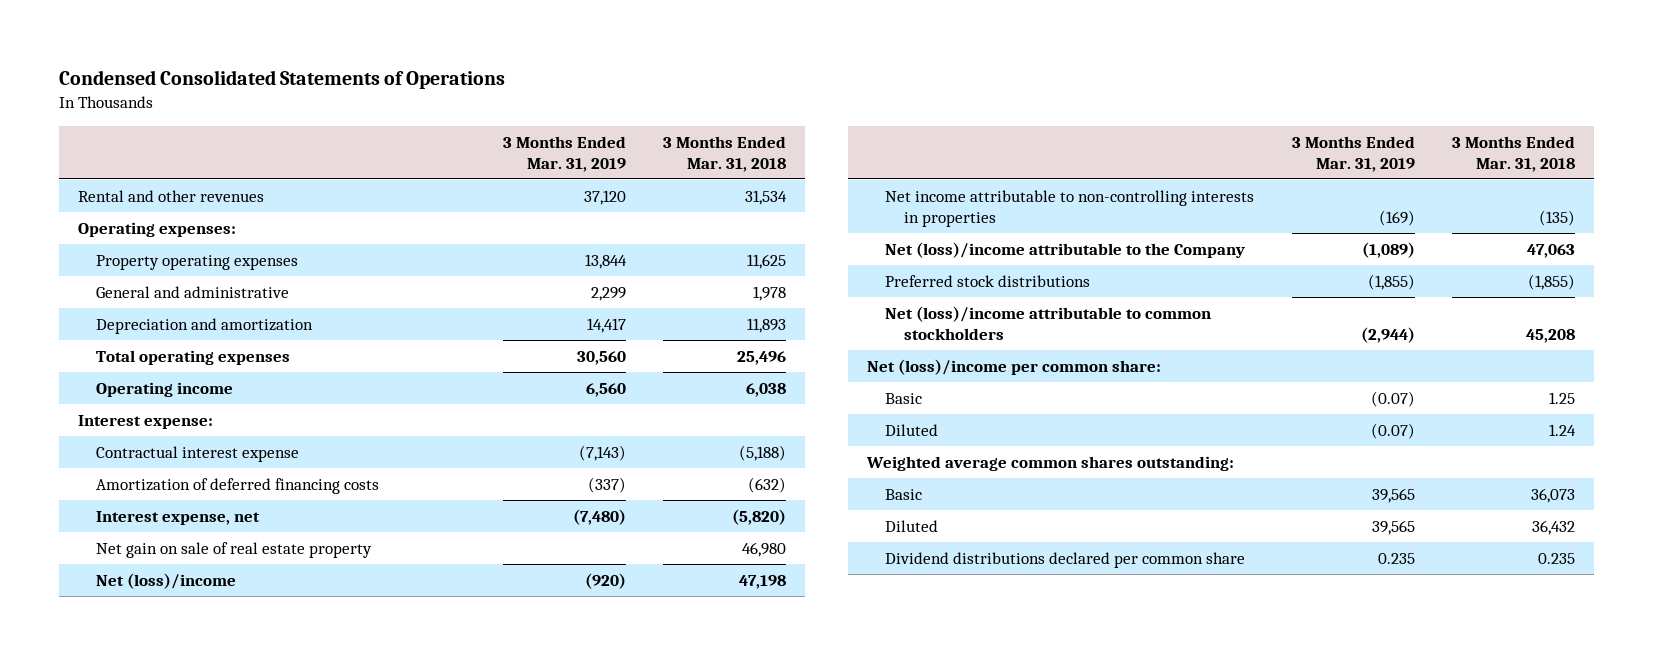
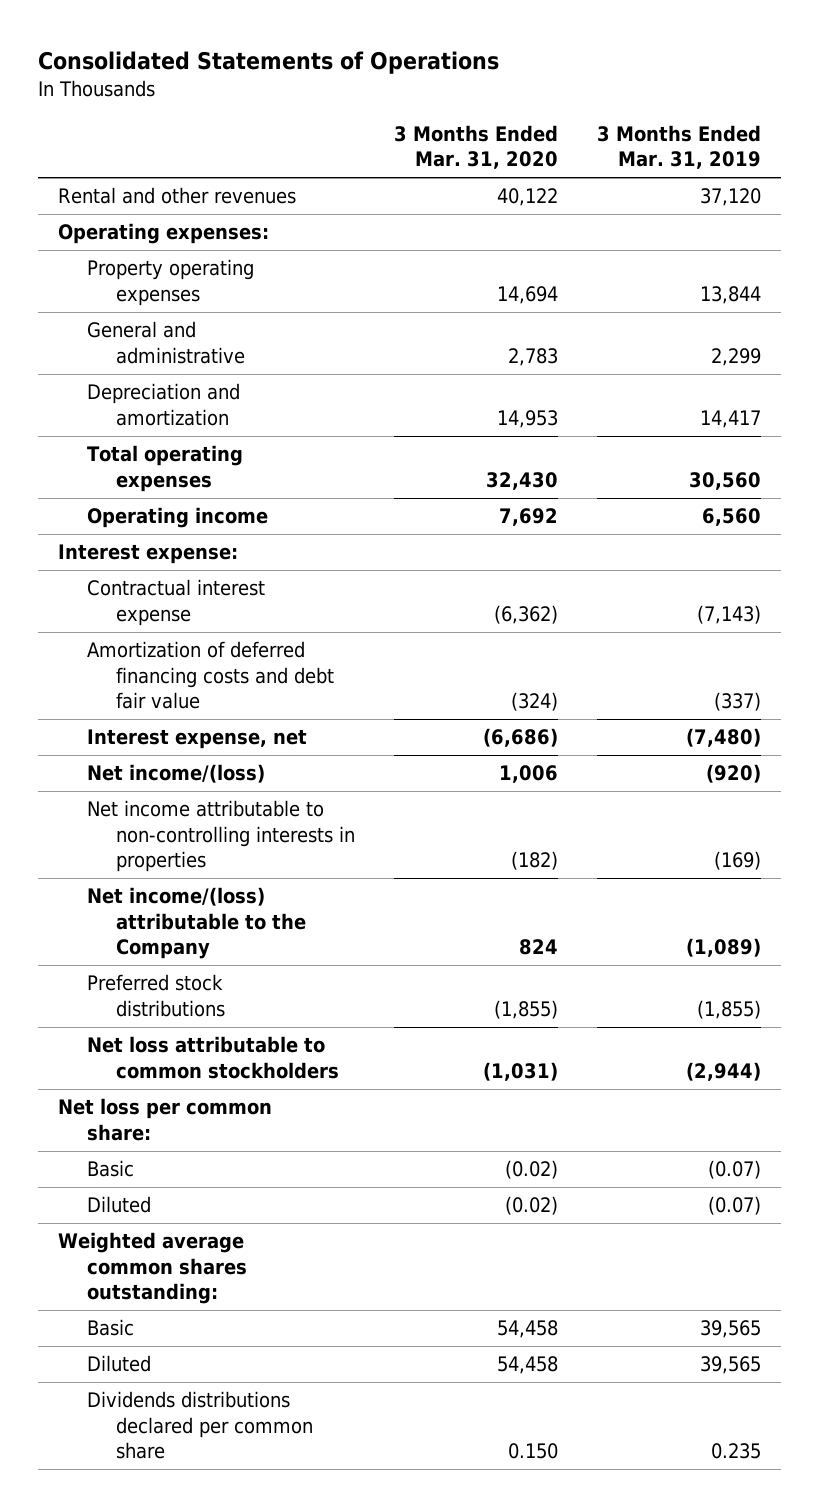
[58,70,505,90] Condensed Consolidated Statements of Operations -> [38,50,500,74] Consolidated Statements of Operations
[663,135,787,172] 3 Months Ended Mar. 31, 2018 -> none
none -> [393,124,558,170] 3 Months Ended Mar. 31, 2020
[96,477,380,494] Amortization of deferred financing costs -> [86,641,334,710] Amortization of deferred financing costs and debt fair value
[96,541,373,558] Net gain on sale of real estate property -> none
[96,572,237,589] Net (loss)/income -> [86,764,265,784] Net income/(loss)
[885,241,1246,258] Net (loss)/income attributable to the Company -> [86,887,306,960] Net income/(loss) attributable to the Company
[885,305,1212,341] Net (loss)/income attributable to common stockholders -> [86,1036,339,1079] Net loss attributable to common stockholders
[866,358,1161,375] Net (loss)/income per common share: -> [57,1098,272,1141] Net loss per common share:
[885,551,1246,568] Dividend distributions declared per common share -> [86,1391,313,1460] Dividends distributions declared per common share

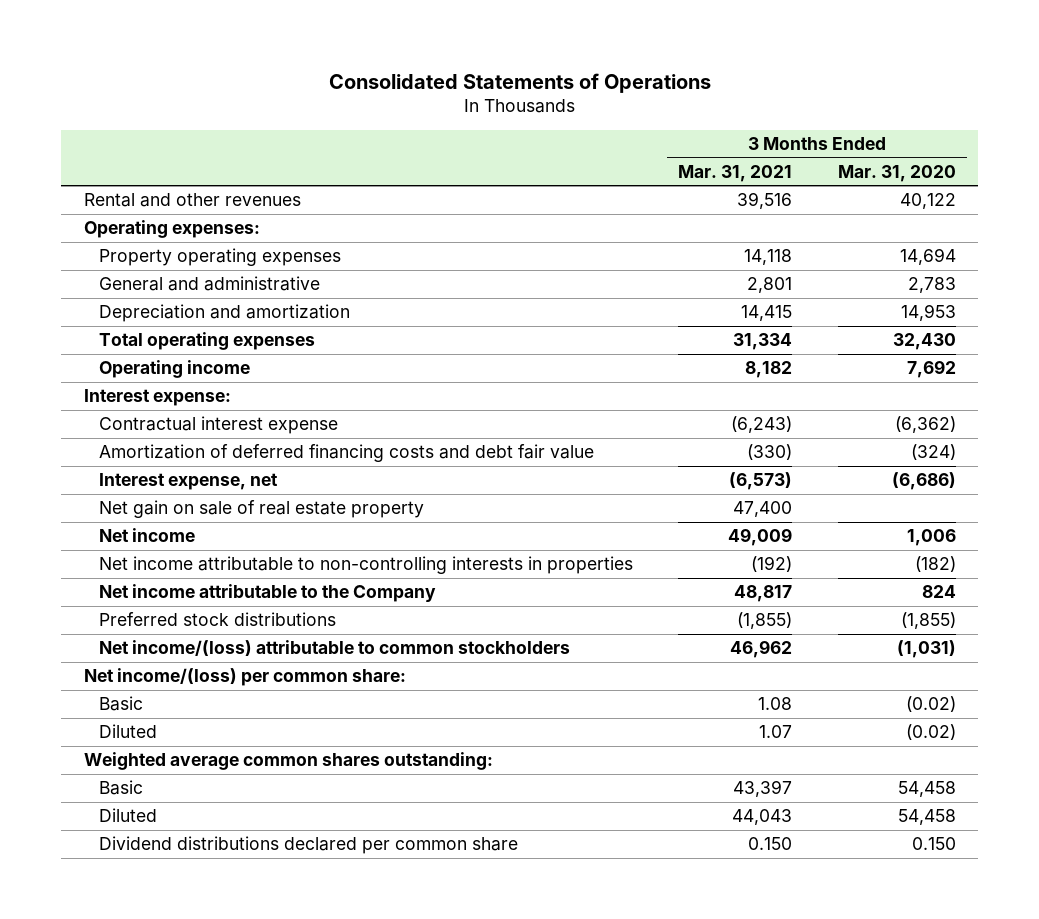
[597,124,762,170] 3 Months Ended Mar. 31, 2019 -> none
none -> [678,164,793,182] Mar. 31, 2021
none -> [99,500,425,519] Net gain on sale of real estate property
[86,764,265,784] Net income/(loss) -> [99,528,196,543] Net income
[86,887,306,960] Net income/(loss) attributable to the Company -> [99,584,437,603] Net income attributable to the Company
[86,1036,339,1079] Net loss attributable to common stockholders -> [99,640,571,657] Net income/(loss) attributable to common stockholders
[57,1098,272,1141] Net loss per common share: -> [83,668,406,687] Net income/(loss) per common share:
[86,1391,313,1460] Dividends distributions declared per common share -> [99,836,519,855] Dividend distributions declared per common share

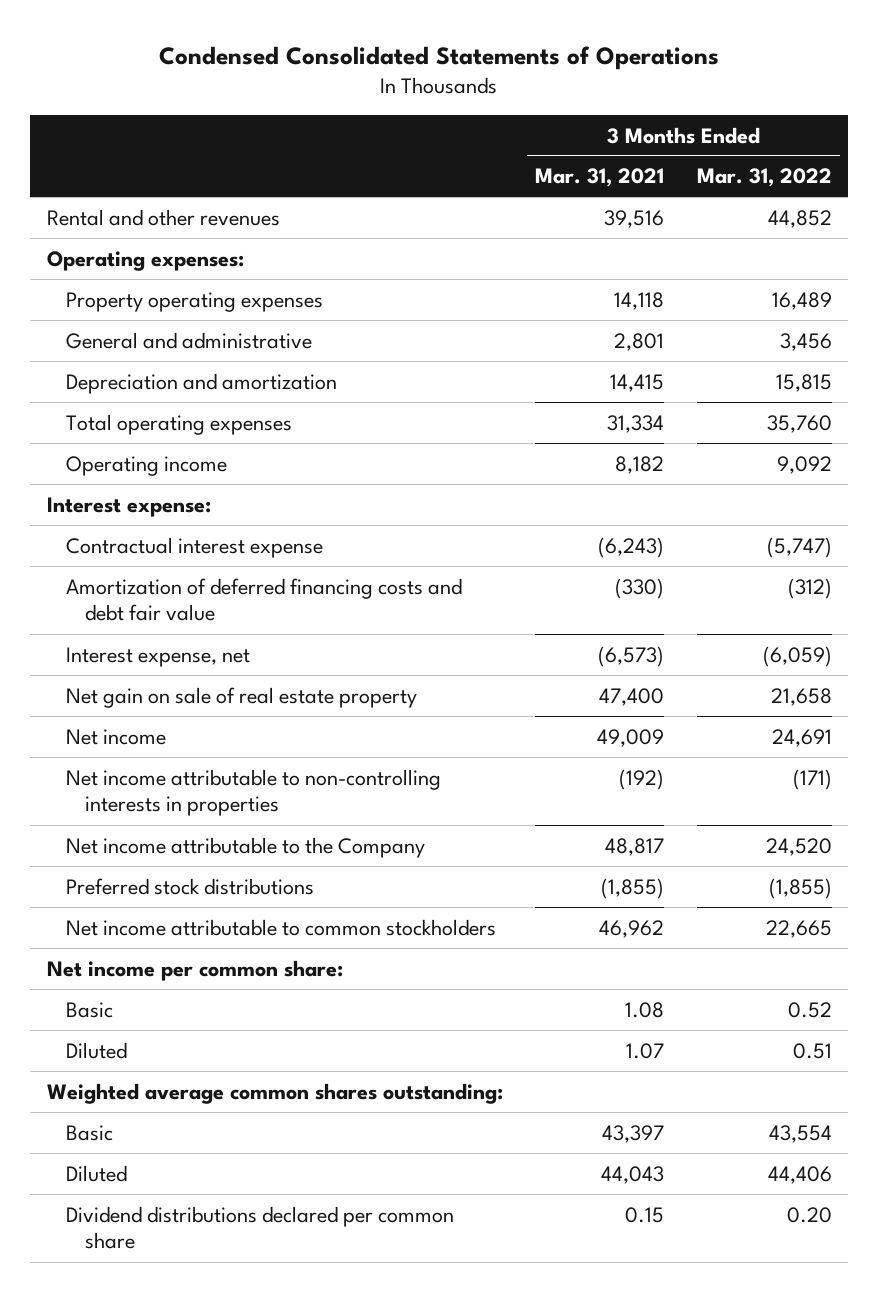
[328,72,711,93] Consolidated Statements of Operations -> [159,46,720,71] Condensed Consolidated Statements of Operations
[837,164,956,182] Mar. 31, 2020 -> none
none -> [696,168,832,188] Mar. 31, 2022
[99,640,571,657] Net income/(loss) attributable to common stockholders -> [65,918,496,936] Net income attributable to common stockholders
[83,668,406,687] Net income/(loss) per common share: -> [46,959,343,981] Net income per common share:
[748,837,793,851] 0.150 -> [625,1206,665,1223] 0.15

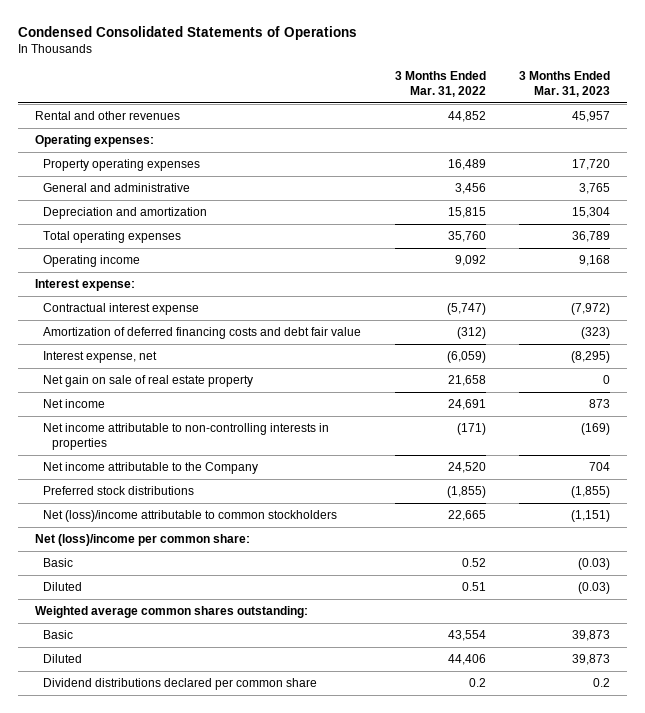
[535,168,665,188] Mar. 31, 2021 -> none
none -> [518,71,610,98] 3 Months Ended Mar. 31, 2023
[65,918,496,936] Net income attributable to common stockholders -> [43,509,338,522] Net (loss)/income attributable to common stockholders
[46,959,343,981] Net income per common share: -> [34,533,250,546] Net (loss)/income per common share:
[786,1206,832,1223] 0.20 -> [468,677,486,687] 0.2

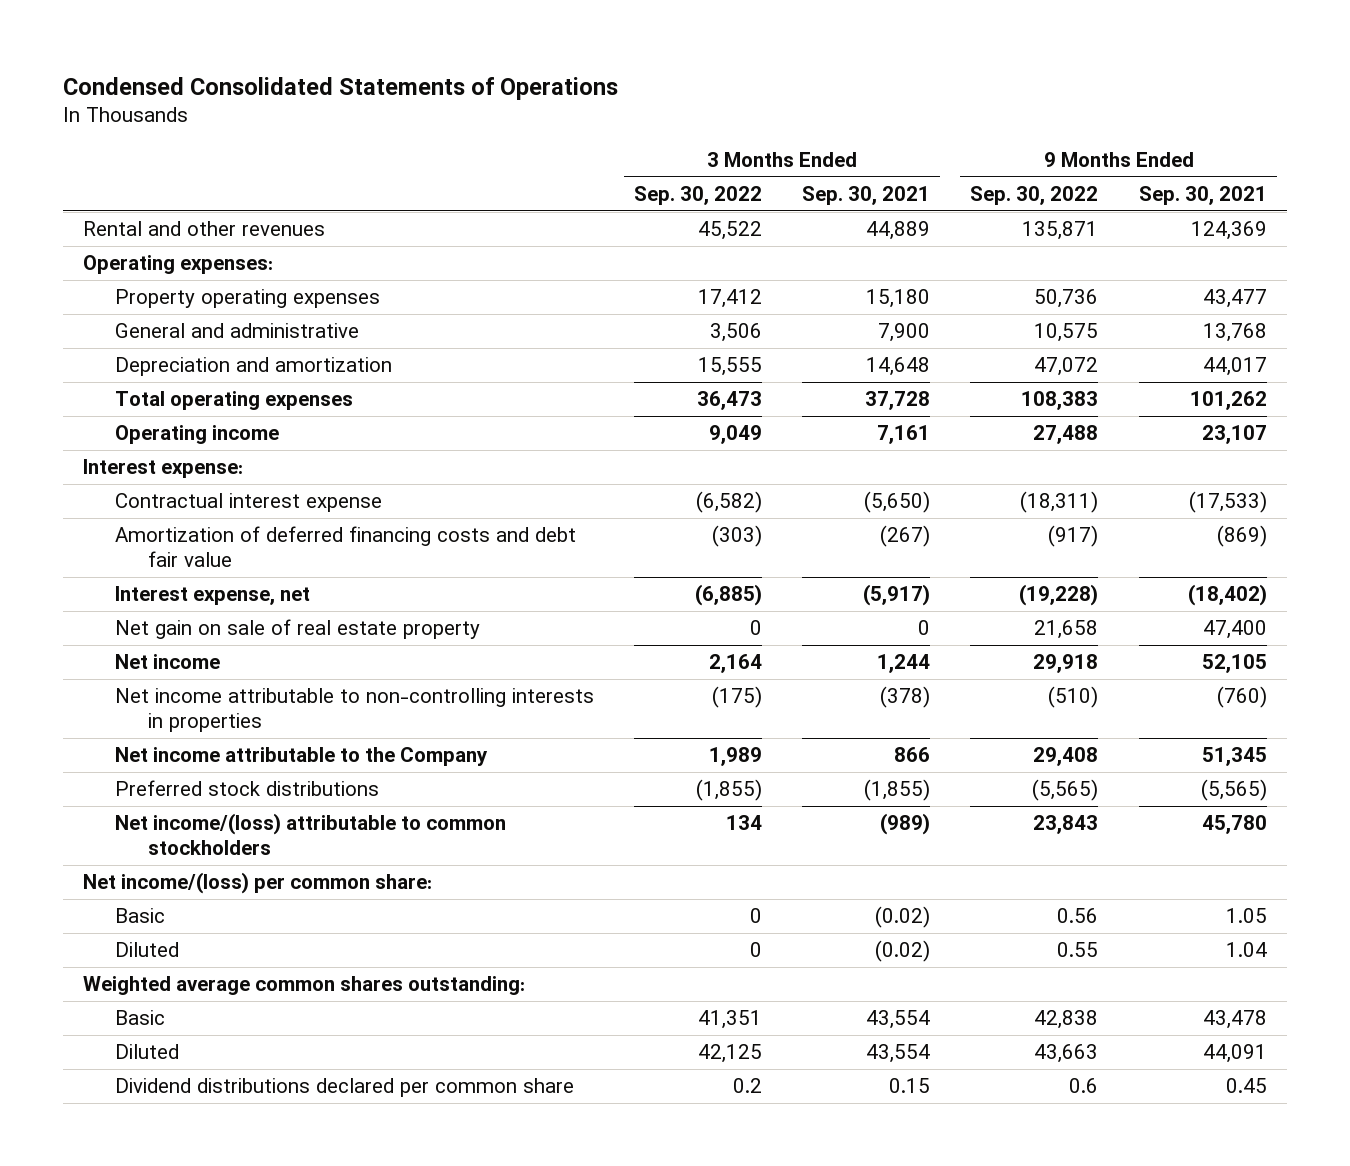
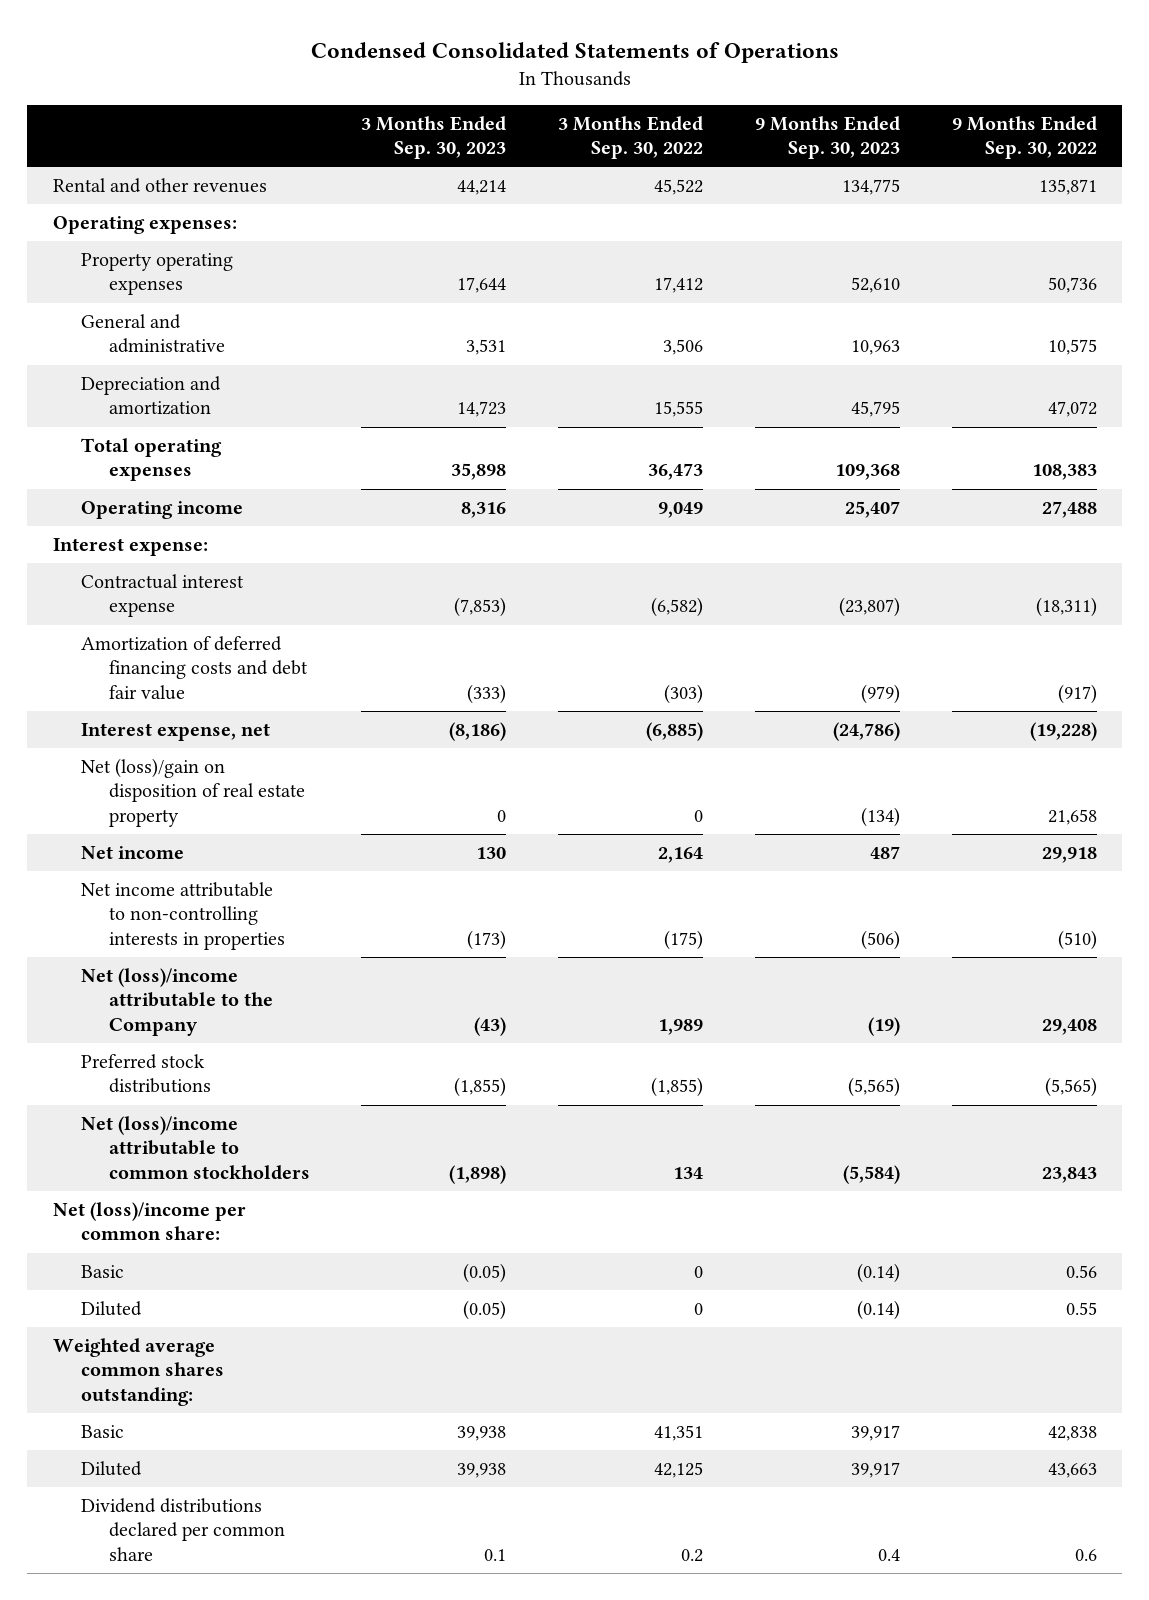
[802,185,931,205] Sep. 30, 2021 -> none
[1138,185,1267,205] Sep. 30, 2021 -> none
none -> [361,115,507,159] 3 Months Ended Sep. 30, 2023
none -> [754,115,900,159] 9 Months Ended Sep. 30, 2023
[115,619,481,640] Net gain on sale of real estate property -> [80,758,305,827] Net (loss)/gain on disposition of real estate property
[115,747,489,767] Net income attributable to the Company -> [80,968,273,1036] Net (loss)/income attributable to the Company
[115,813,507,856] Net income/(loss) attributable to common stockholders -> [80,1116,310,1180] Net (loss)/income attributable to common stockholders
[82,872,432,895] Net income/(loss) per common share: -> [52,1202,246,1241] Net (loss)/income per common share:

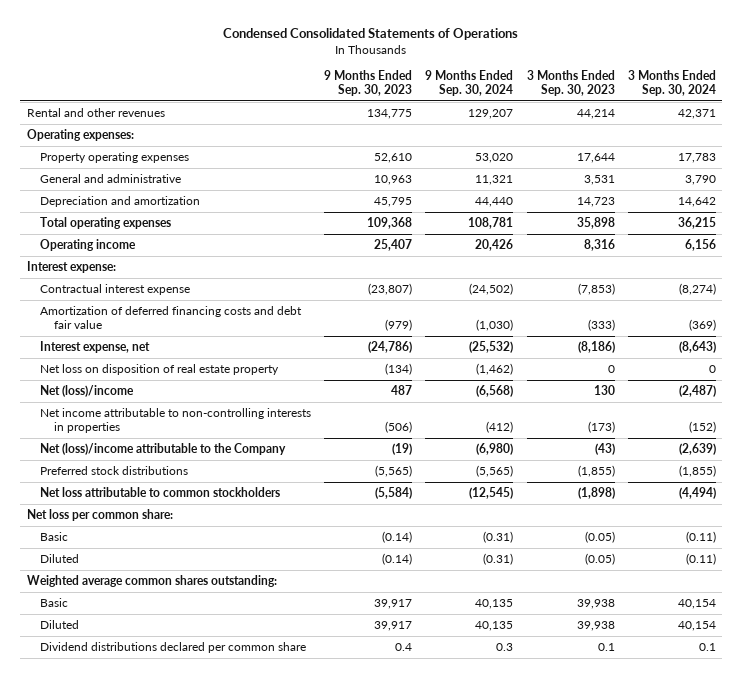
[558,115,704,159] 3 Months Ended Sep. 30, 2022 -> none
[951,115,1097,159] 9 Months Ended Sep. 30, 2022 -> none
none -> [425,70,514,97] 9 Months Ended Sep. 30, 2024
none -> [627,70,716,97] 3 Months Ended Sep. 30, 2024
[80,758,305,827] Net (loss)/gain on disposition of real estate property -> [40,364,280,376] Net loss on disposition of real estate property
[80,846,184,860] Net income -> [40,385,135,398] Net (loss)/income
[80,1116,310,1180] Net (loss)/income attributable to common stockholders -> [40,487,281,498] Net loss attributable to common stockholders
[52,1202,246,1241] Net (loss)/income per common share: -> [26,509,173,522] Net loss per common share:

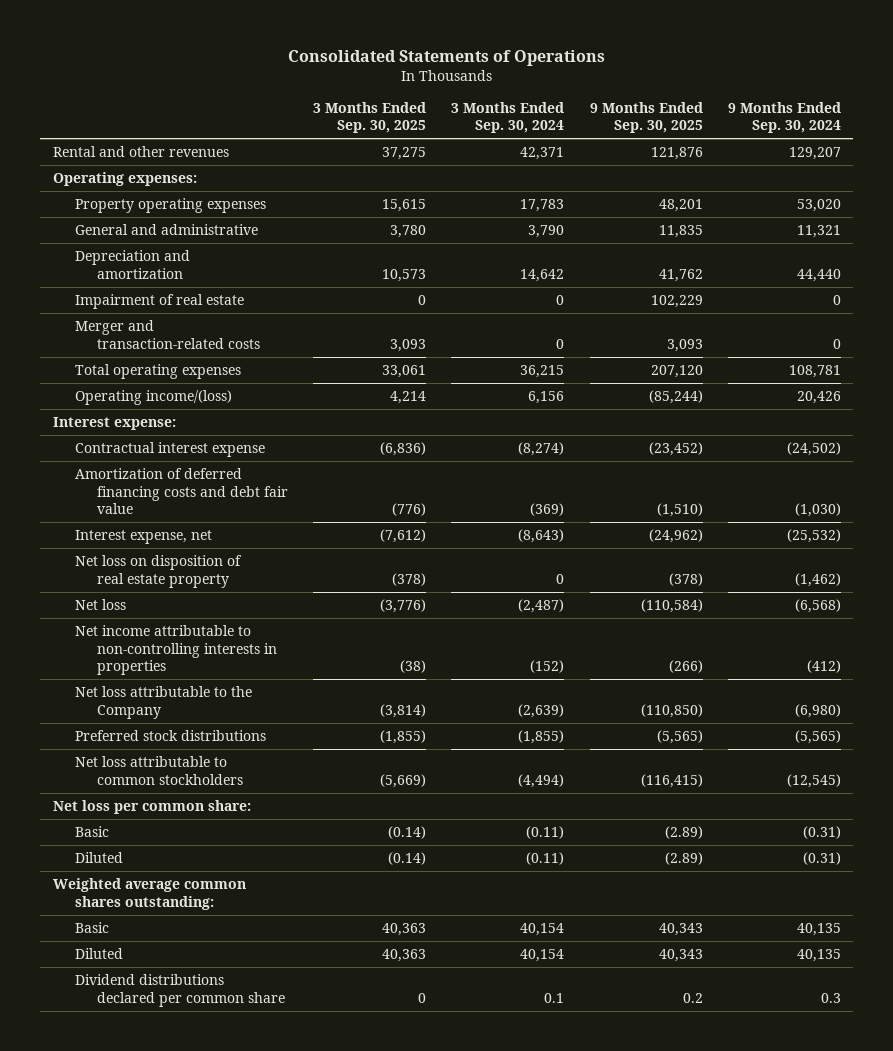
[223,28,519,41] Condensed Consolidated Statements of Operations -> [287,49,605,66] Consolidated Statements of Operations
[324,70,413,97] 9 Months Ended Sep. 30, 2023 -> none
[526,70,615,97] 3 Months Ended Sep. 30, 2023 -> none
none -> [313,101,427,134] 3 Months Ended Sep. 30, 2025
none -> [589,101,703,134] 9 Months Ended Sep. 30, 2025
none -> [74,294,244,310] Impairment of real estate
none -> [74,320,260,349] Merger and transaction-related costs
[40,239,137,252] Operating income -> [74,390,232,406] Operating income/(loss)
[40,385,135,398] Net (loss)/income -> [74,599,126,611] Net loss
[40,443,287,456] Net (loss)/income attributable to the Company -> [74,686,252,719] Net loss attributable to the Company

